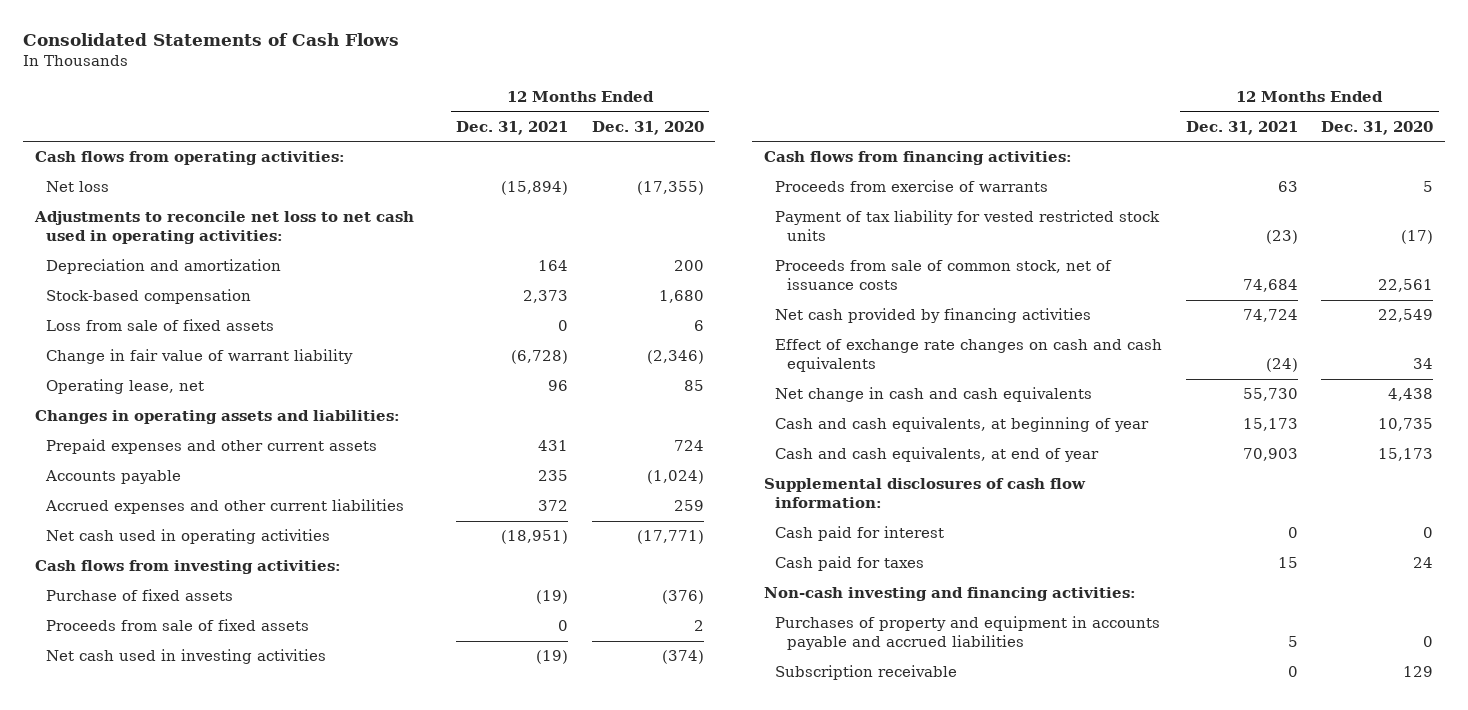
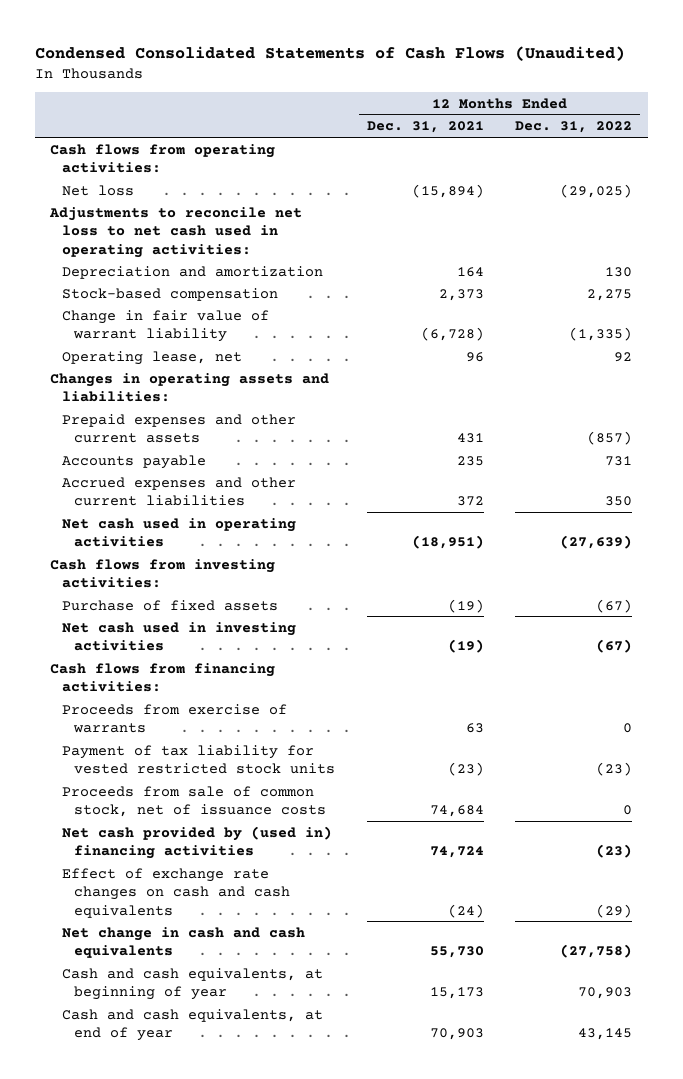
[23,33,400,47] Consolidated Statements of Cash Flows -> [34,45,625,61] Condensed Consolidated Statements of Cash Flows (Unaudited)
[591,120,704,135] Dec. 31, 2020 -> none
none -> [515,121,633,134] Dec. 31, 2022
[46,319,275,332] Loss from sale of fixed assets -> none
[46,619,310,632] Proceeds from sale of fixed assets -> none
[775,308,1092,324] Net cash provided by financing activities -> [62,825,333,860] Net cash provided by (used in) financing activities
[764,478,1087,509] Supplemental disclosures of cash flow information: -> none
[775,526,945,542] Cash paid for interest -> none
[775,556,925,572] Cash paid for taxes -> none
[764,587,1137,602] Non-cash investing and financing activities: -> none
[775,616,1161,651] Purchases of property and equipment in accounts payable and accrued liabilities -> none
[775,665,958,681] Subscription receivable -> none

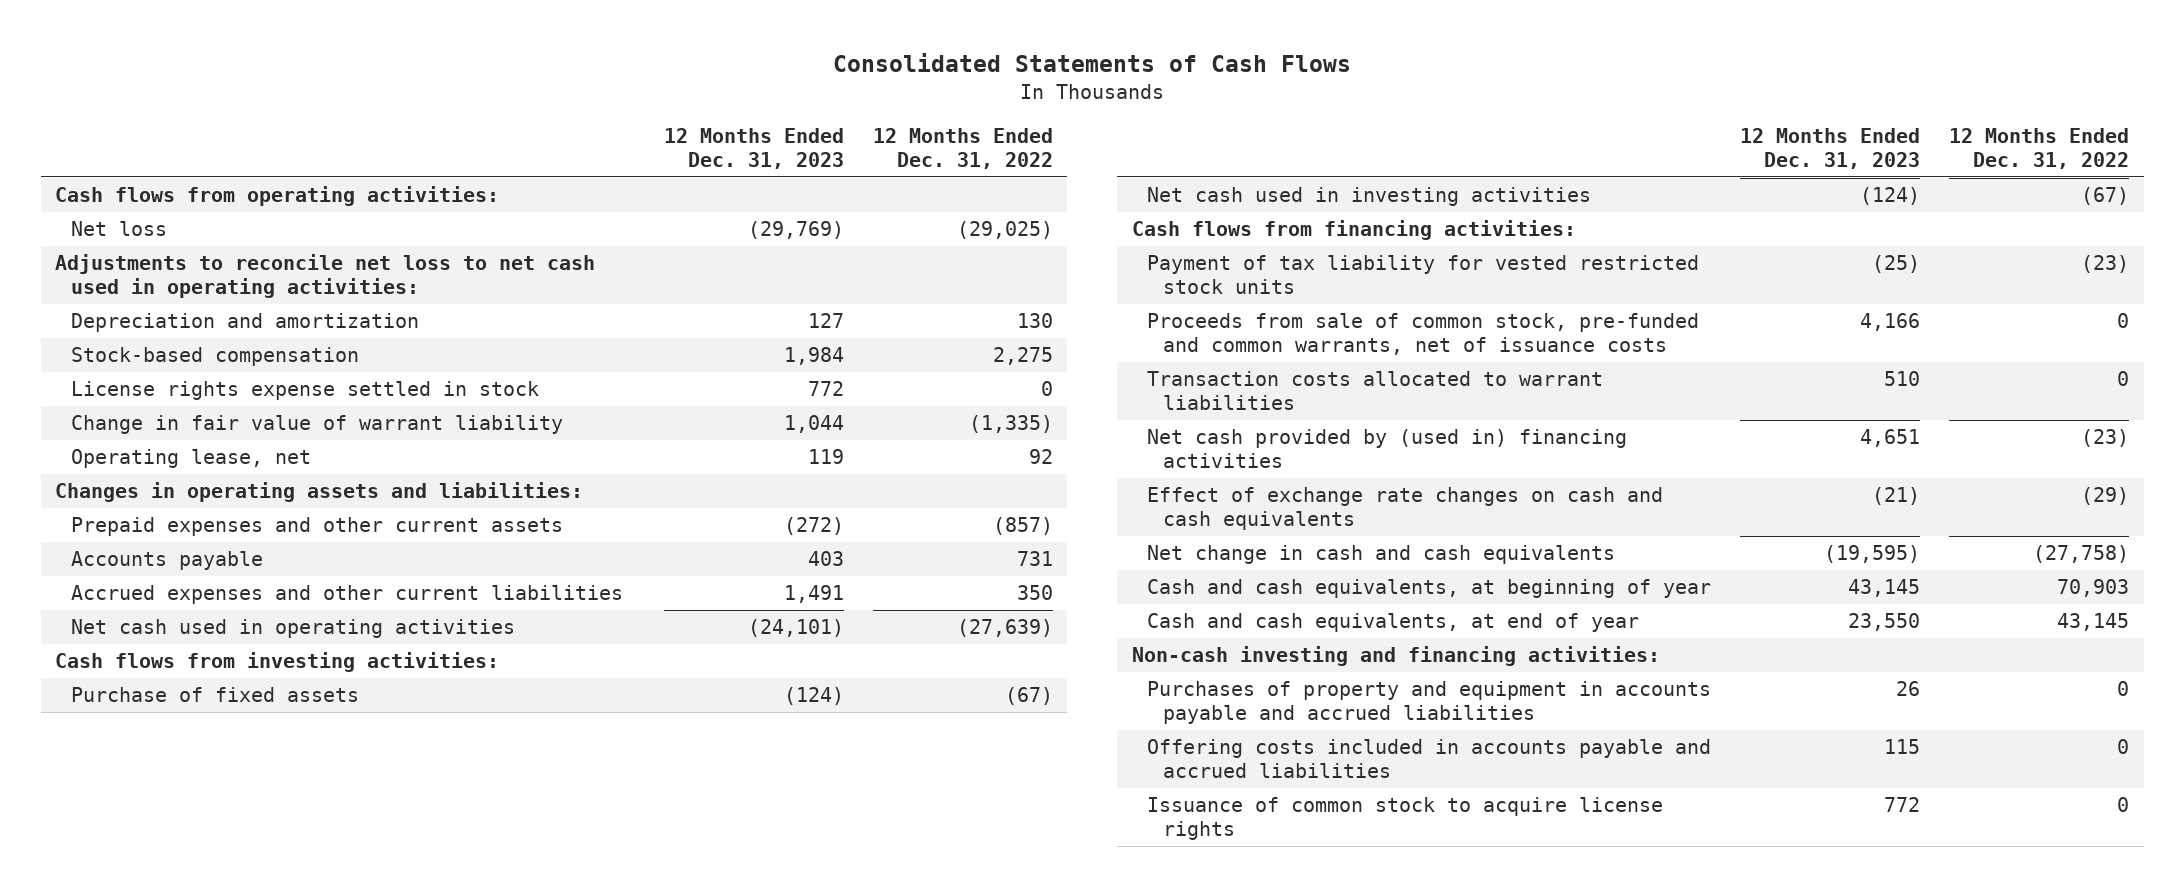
[34,45,625,61] Condensed Consolidated Statements of Cash Flows (Unaudited) -> [833,52,1352,72] Consolidated Statements of Cash Flows
[366,121,484,134] Dec. 31, 2021 -> none
none -> [663,127,844,169] 12 Months Ended Dec. 31, 2023
none -> [70,381,539,401] License rights expense settled in stock
[62,703,288,734] Proceeds from exercise of warrants -> none
[62,785,327,818] Proceeds from sale of common stock, net of issuance costs -> [1147,313,1700,356] Proceeds from sale of common stock, pre-funded and common warrants, net of issuance costs
none -> [1147,371,1604,411] Transaction costs allocated to warrant liabilities
none -> [1131,646,1660,667] Non-cash investing and financing activities:
none -> [1147,681,1712,725] Purchases of property and equipment in accounts payable and accrued liabilities
none -> [1147,739,1712,779] Offering costs included in accounts payable and accrued liabilities
none -> [1147,797,1664,841] Issuance of common stock to acquire license rights

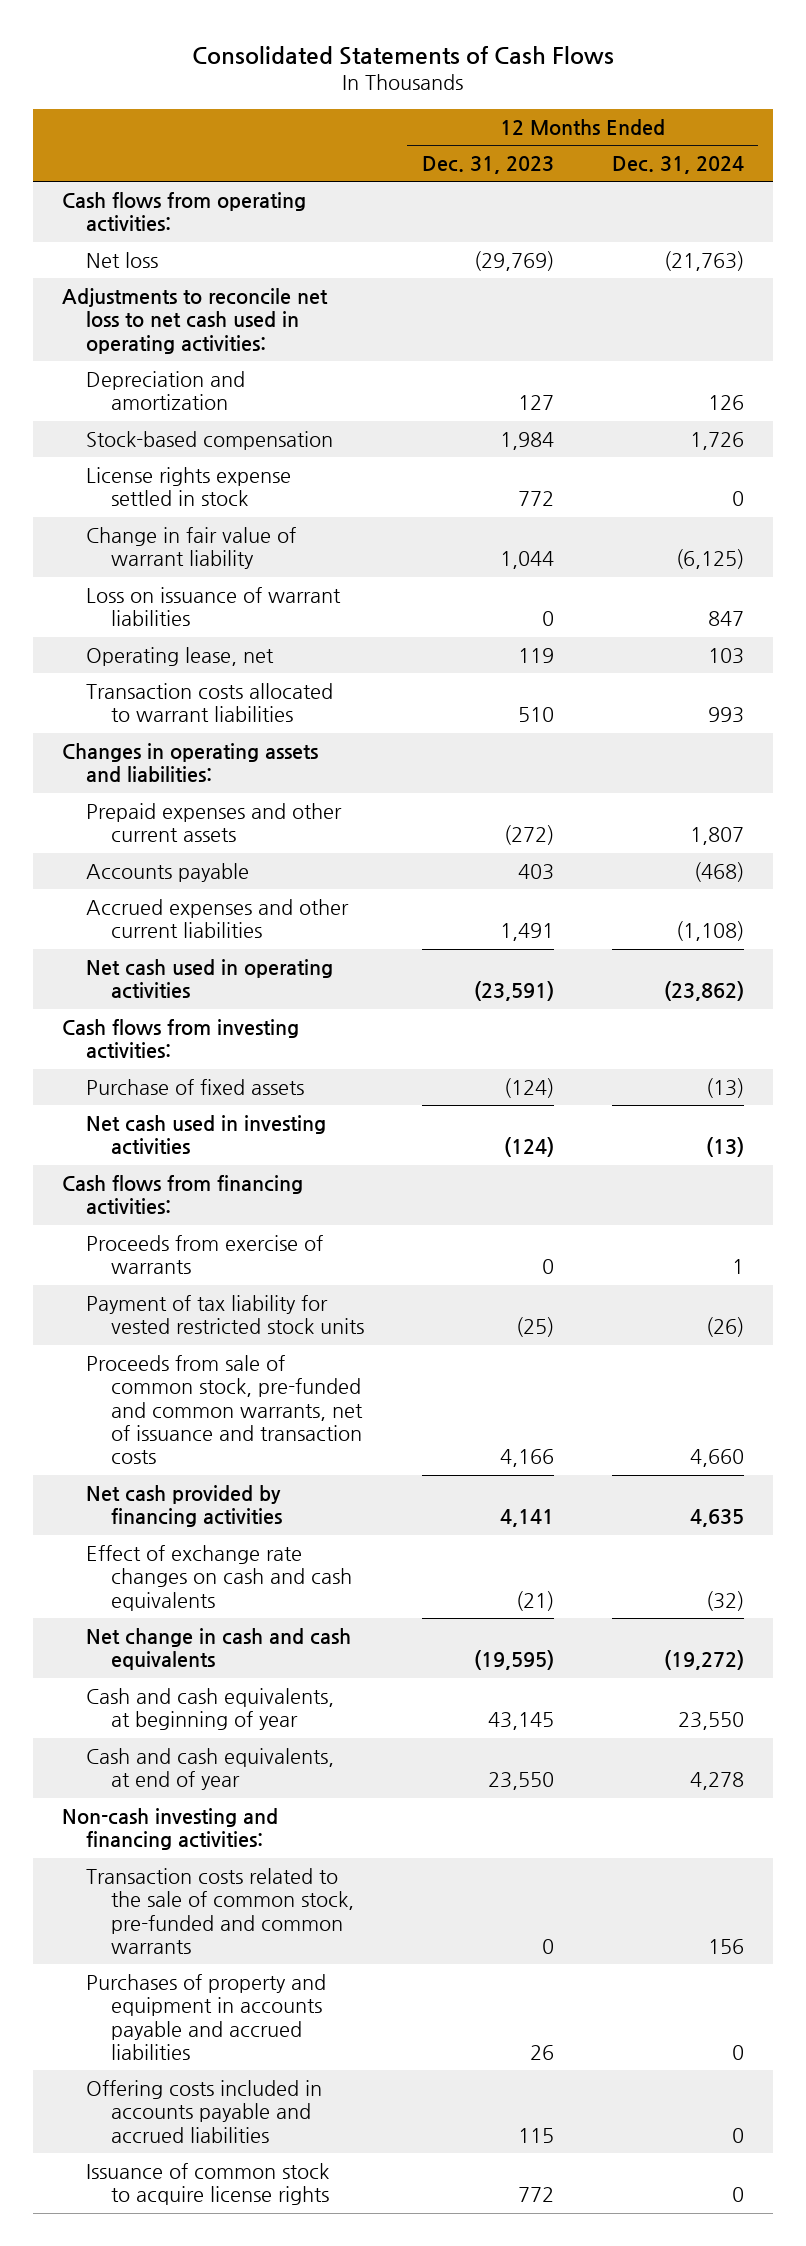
[872,127,1053,169] 12 Months Ended Dec. 31, 2022 -> none
none -> [611,156,744,175] Dec. 31, 2024
none -> [86,586,342,627] Loss on issuance of warrant liabilities
[1147,371,1604,411] Transaction costs allocated to warrant liabilities -> [86,682,334,723] Transaction costs allocated to warrant liabilities
[747,619,844,638] (24,101) -> [473,981,554,1002] (23,591)
none -> [86,1234,324,1275] Proceeds from exercise of warrants
[1147,313,1700,356] Proceeds from sale of common stock, pre-funded and common warrants, net of issuance costs -> [86,1354,363,1465] Proceeds from sale of common stock, pre-funded and common warrants, net of issuance and transaction costs
[1147,429,1628,469] Net cash provided by (used in) financing activities -> [86,1484,282,1528] Net cash provided by financing activities
[1860,429,1921,448] 4,651 -> [499,1509,554,1528] 4,141
none -> [86,1867,354,1955] Transaction costs related to the sale of common stock, pre-funded and common warrants

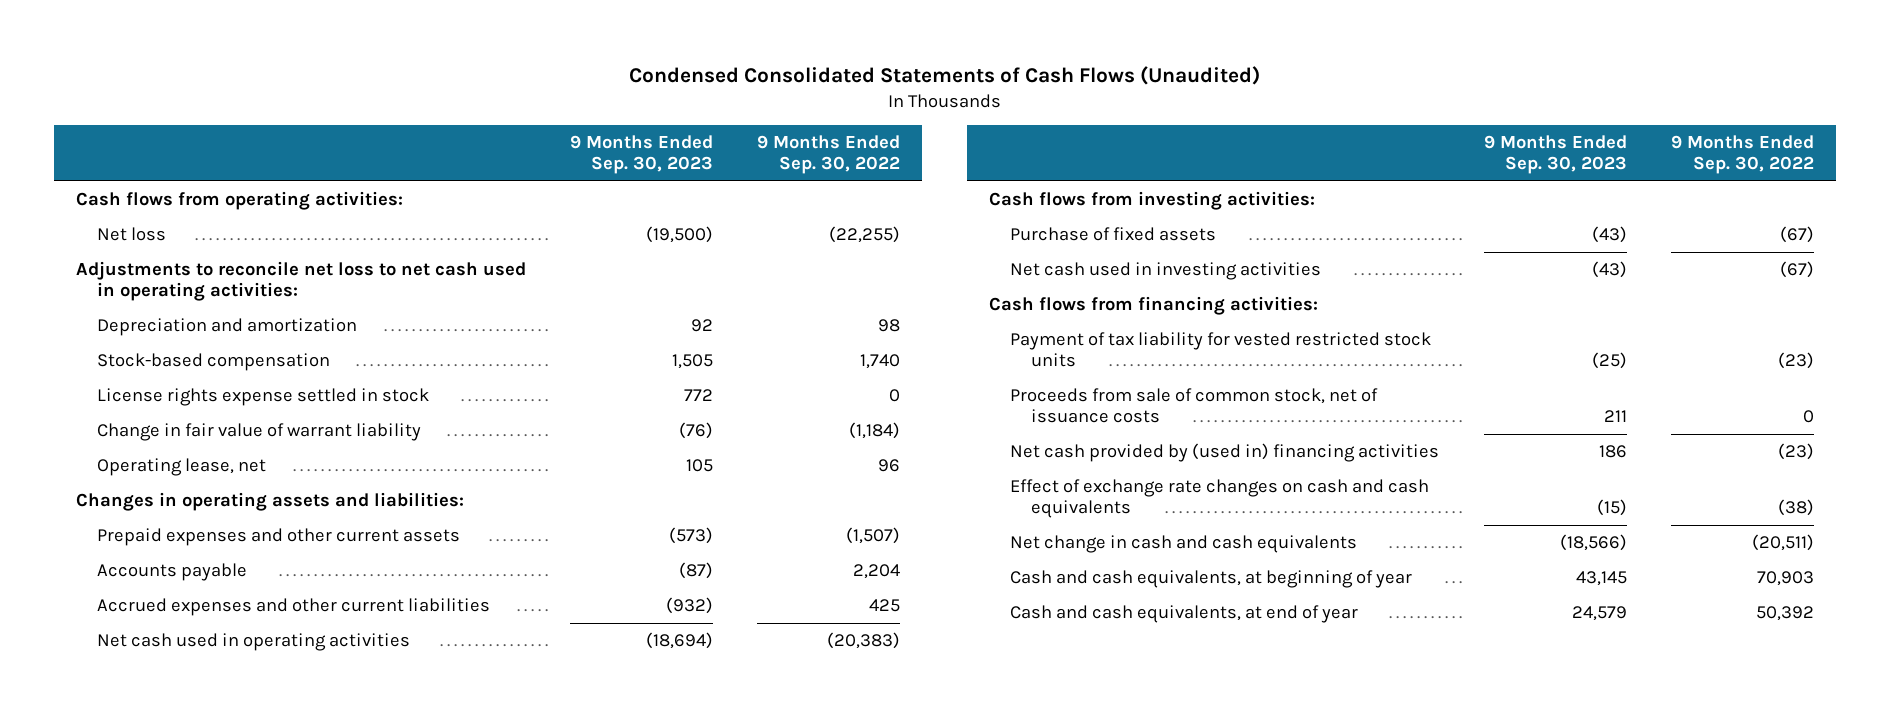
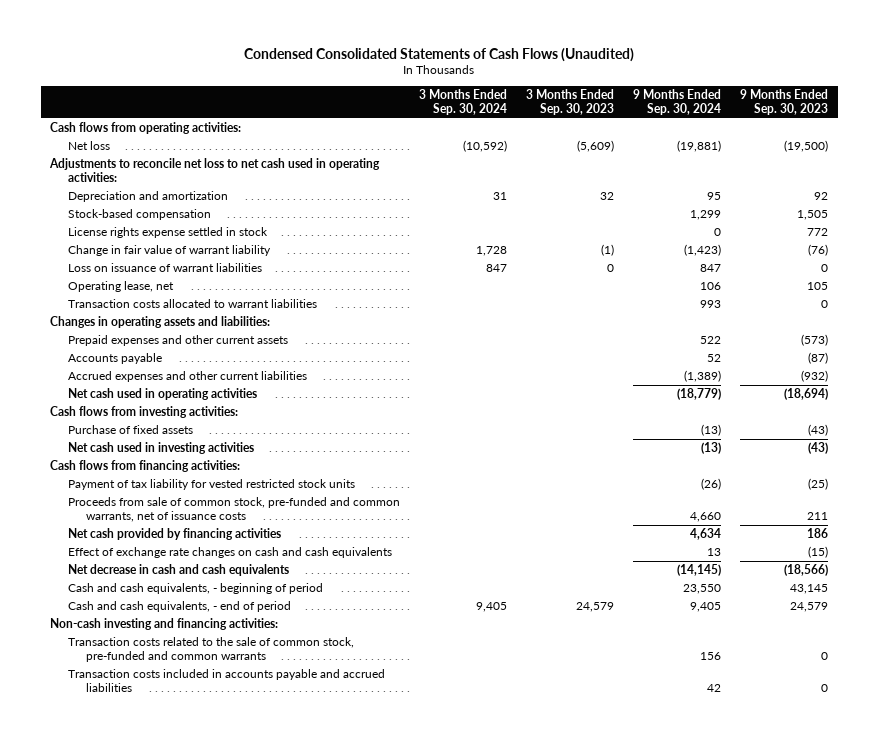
[756,134,900,175] 9 Months Ended Sep. 30, 2022 -> none
none -> [419,89,508,116] 3 Months Ended Sep. 30, 2024
none -> [526,89,615,116] 3 Months Ended Sep. 30, 2023
none -> [633,89,722,116] 9 Months Ended Sep. 30, 2024
none -> [68,263,263,273] Loss on issuance of warrant liabilities
none -> [68,299,318,309] Transaction costs allocated to warrant liabilities
[1010,388,1379,424] Proceeds from sale of common stock, net of issuance costs -> [68,497,401,523] Proceeds from sale of common stock, pre-funded and common warrants, net of issuance costs
[1010,443,1440,463] Net cash provided by (used in) financing activities -> [68,528,282,541] Net cash provided by financing activities
[1010,535,1358,554] Net change in cash and cash equivalents -> [68,564,290,577] Net decrease in cash and cash equivalents
[1010,570,1413,589] Cash and cash equivalents, at beginning of year -> [68,583,324,595] Cash and cash equivalents, - beginning of period
[1010,605,1359,624] Cash and cash equivalents, at end of year -> [68,601,292,613] Cash and cash equivalents, - end of period
none -> [50,618,279,631] Non-cash investing and financing activities:
none -> [68,637,355,663] Transaction costs related to the sale of common stock, pre-funded and common warrants
none -> [68,669,386,693] Transaction costs included in accounts payable and accrued liabilities

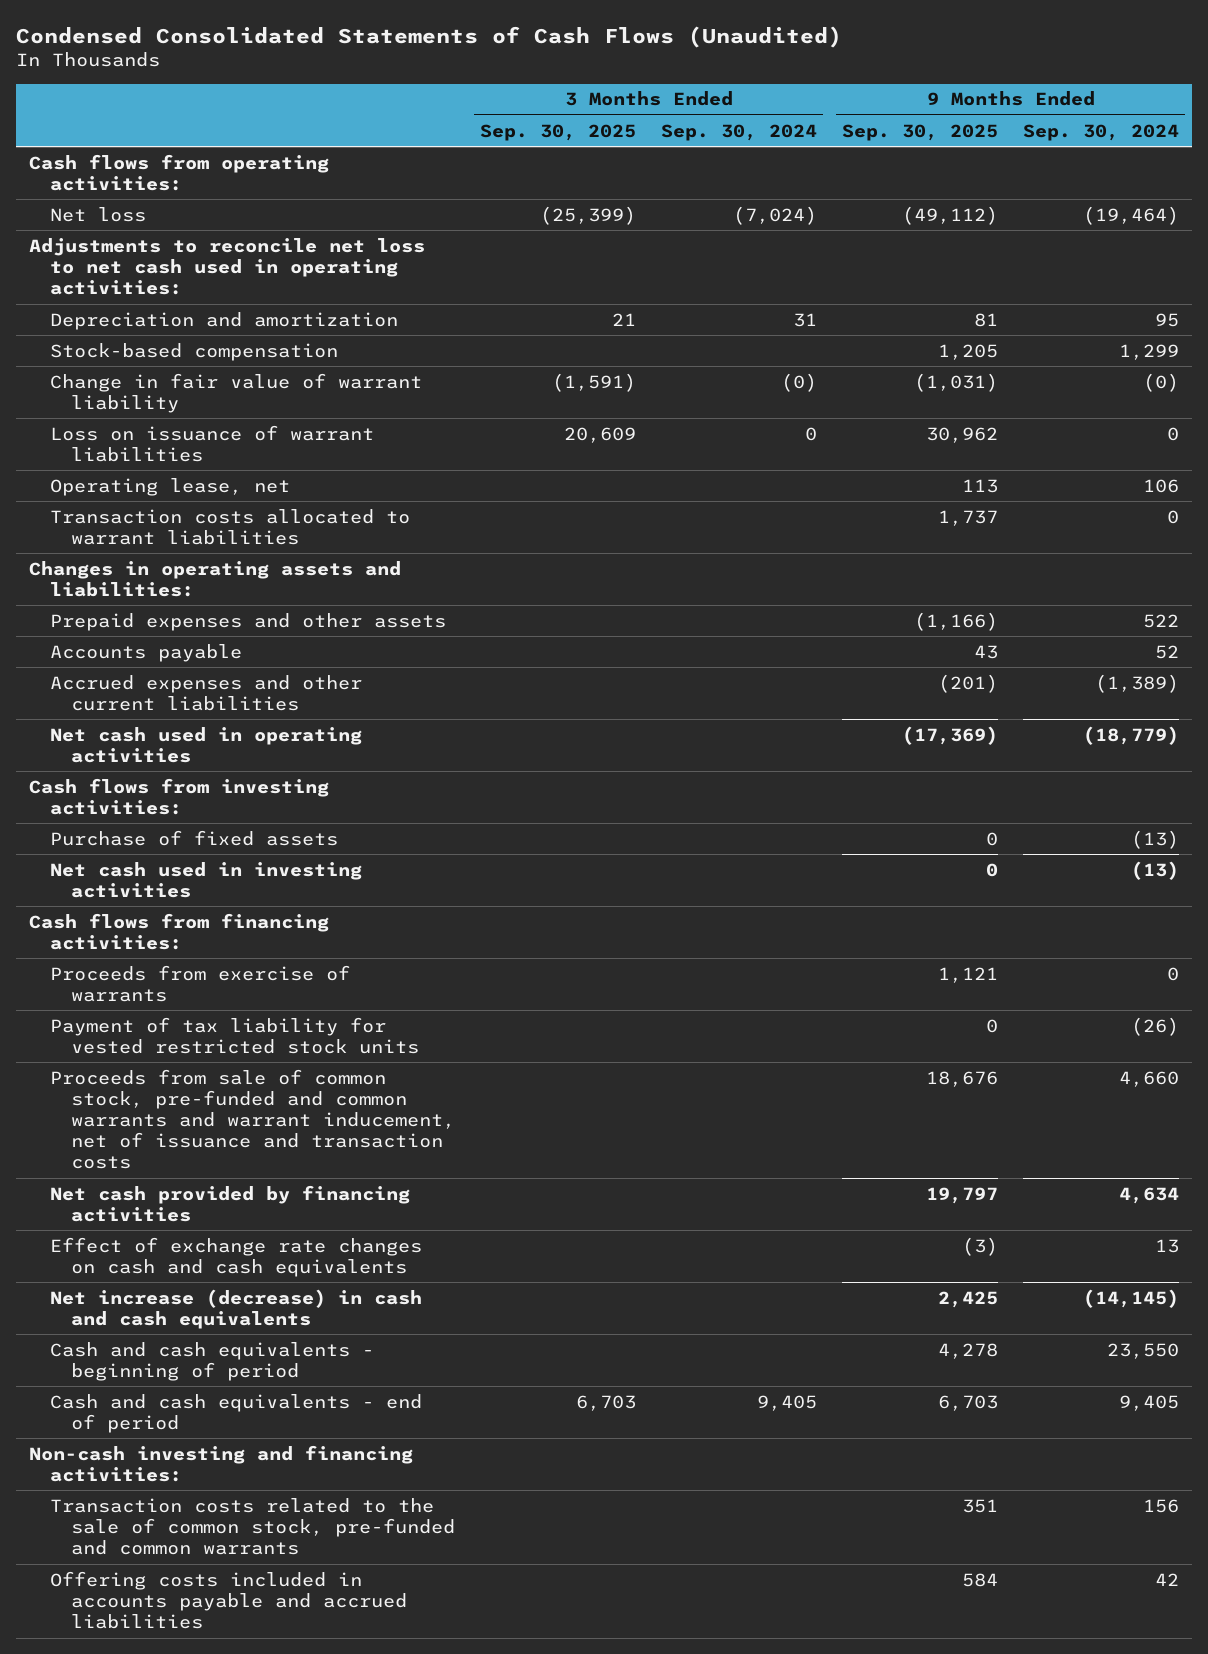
[526,89,615,116] 3 Months Ended Sep. 30, 2023 -> none
[740,89,829,116] 9 Months Ended Sep. 30, 2023 -> none
none -> [480,123,637,141] Sep. 30, 2025
none -> [842,123,999,141] Sep. 30, 2025
[463,140,508,153] (10,592) -> [733,205,818,225] (7,024)
[677,140,722,153] (19,881) -> [1083,205,1180,225] (19,464)
[68,227,269,239] License rights expense settled in stock -> none
[476,246,508,257] 1,728 -> [781,372,818,392] (0)
[684,244,722,257] (1,423) -> [1143,372,1180,392] (0)
[486,264,508,273] 847 -> [805,426,818,441] 0
[700,264,722,273] 847 -> [1167,426,1180,441] 0
[700,300,722,309] 993 -> [1167,509,1180,524] 0
[68,335,289,347] Prepaid expenses and other current assets -> [49,612,446,631] Prepaid expenses and other assets
none -> [49,964,350,1002] Proceeds from exercise of warrants
[68,497,401,523] Proceeds from sale of common stock, pre-funded and common warrants, net of issuance costs -> [49,1068,456,1170] Proceeds from sale of common stock, pre-funded and common warrants and warrant inducement, net of issuance and transaction costs
[68,564,290,577] Net decrease in cash and cash equivalents -> [49,1288,422,1329] Net increase (decrease) in cash and cash equivalents
[68,583,324,595] Cash and cash equivalents, - beginning of period -> [49,1341,374,1381] Cash and cash equivalents - beginning of period
[68,601,292,613] Cash and cash equivalents, - end of period -> [49,1393,422,1433] Cash and cash equivalents - end of period
[68,669,386,693] Transaction costs included in accounts payable and accrued liabilities -> [49,1570,408,1630] Offering costs included in accounts payable and accrued liabilities

